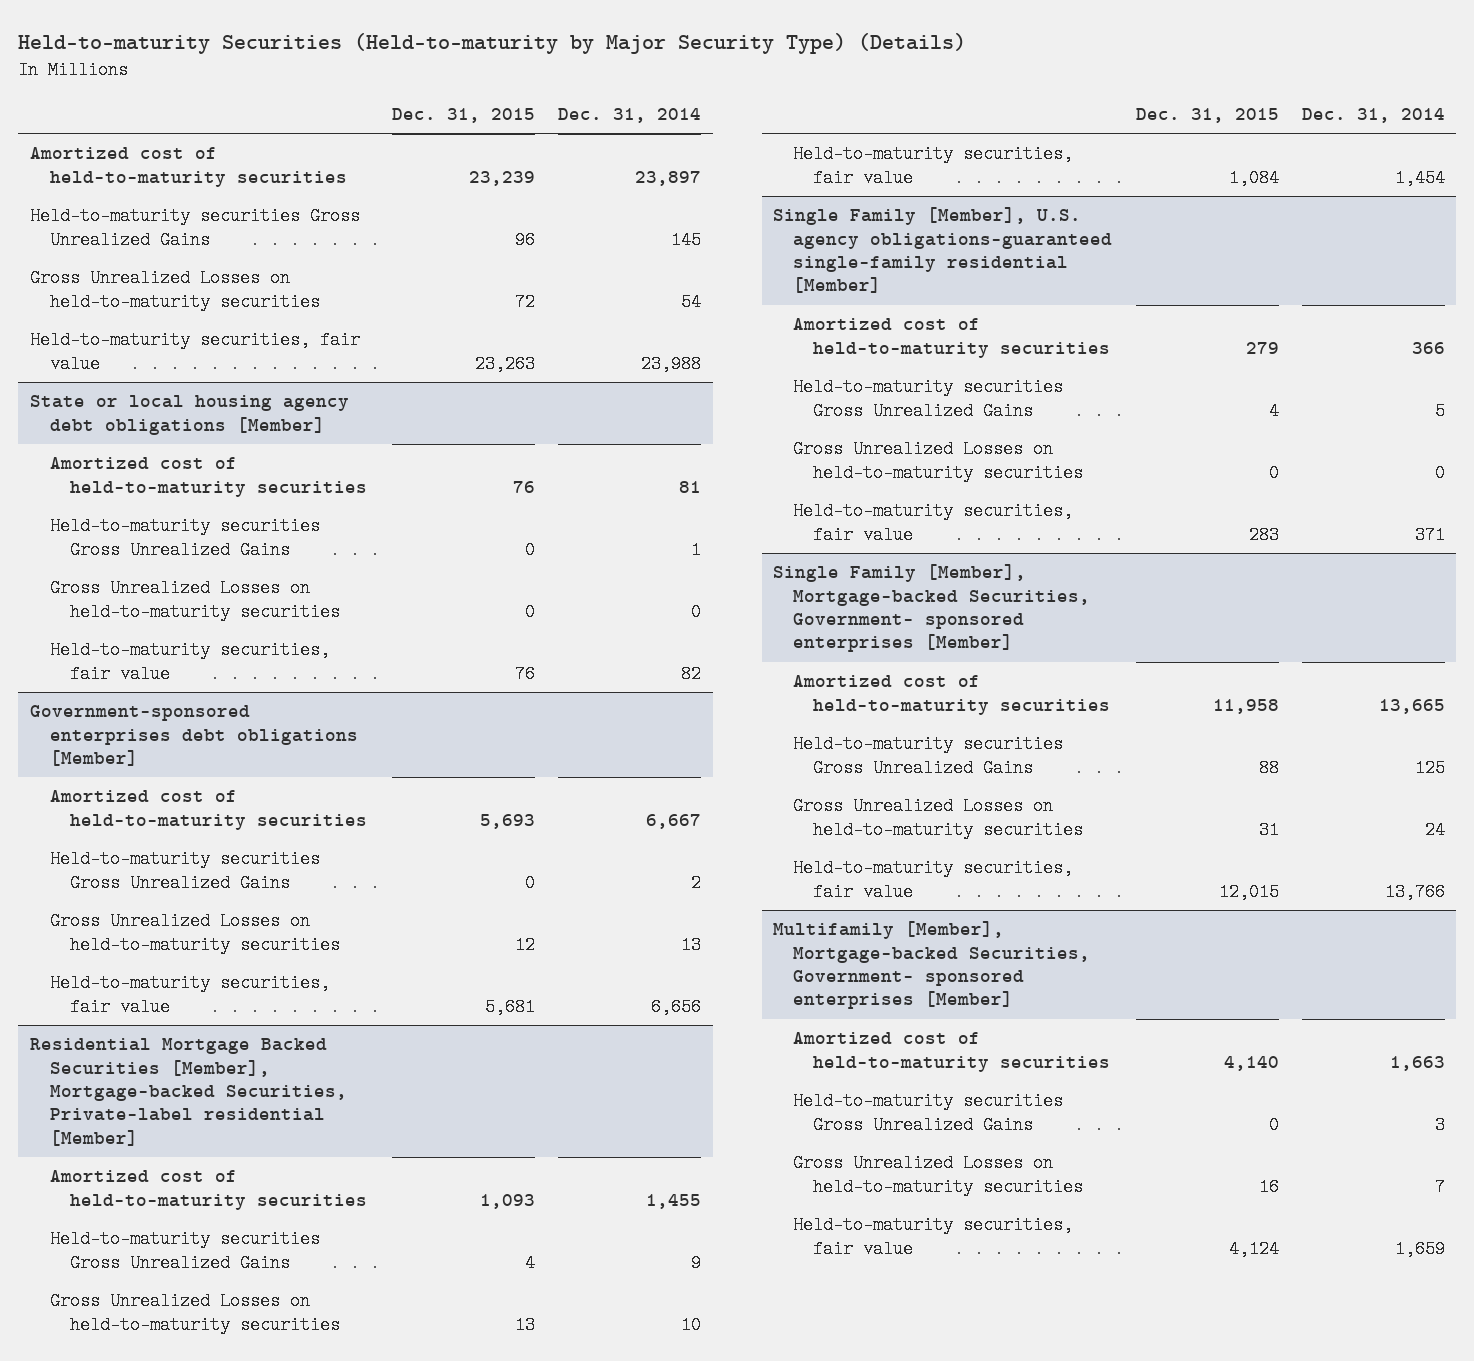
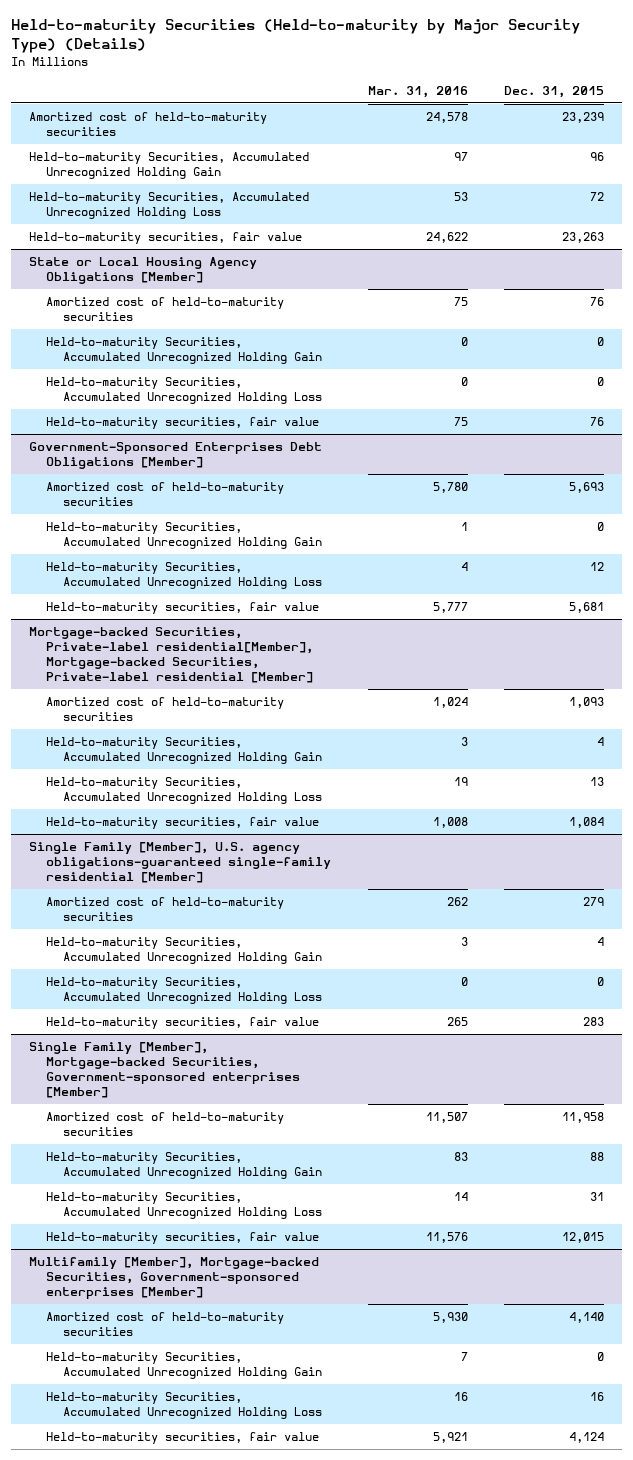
[558,108,702,124] Dec. 31, 2014 -> none
none -> [367,85,468,98] Mar. 31, 2016
[29,207,360,249] Held-to-maturity securities Gross Unrealized Gains -> [29,151,310,180] Held-to-maturity Securities, Accumulated Unrecognized Holding Gain
[29,269,320,311] Gross Unrealized Losses on held-to-maturity securities -> [29,191,310,220] Held-to-maturity Securities, Accumulated Unrecognized Holding Loss
[29,395,349,435] State or local housing agency debt obligations [Member] -> [29,256,258,285] State or Local Housing Agency Obligations [Member]
[49,517,320,559] Held-to-maturity securities Gross Unrealized Gains -> [46,336,323,365] Held-to-maturity Securities, Accumulated Unrecognized Holding Gain
[49,579,340,621] Gross Unrealized Losses on held-to-maturity securities -> [46,376,323,405] Held-to-maturity Securities, Accumulated Unrecognized Holding Loss
[29,705,358,766] Government-sponsored enterprises debt obligations [Member] -> [29,441,323,470] Government-Sponsored Enterprises Debt Obligations [Member]
[49,850,320,892] Held-to-maturity securities Gross Unrealized Gains -> [46,521,323,550] Held-to-maturity Securities, Accumulated Unrecognized Holding Gain
[49,912,340,954] Gross Unrealized Losses on held-to-maturity securities -> [46,561,323,590] Held-to-maturity Securities, Accumulated Unrecognized Holding Loss
[29,1038,347,1146] Residential Mortgage Backed Securities [Member], Mortgage-backed Securities, Private-label residential [Member] -> [29,626,314,684] Mortgage-backed Securities, Private-label residential[Member], Mortgage-backed Securities, Private-label residential [Member]
[49,1230,320,1272] Held-to-maturity securities Gross Unrealized Gains -> [46,736,323,765] Held-to-maturity Securities, Accumulated Unrecognized Holding Gain
[49,1292,340,1334] Gross Unrealized Losses on held-to-maturity securities -> [46,776,323,805] Held-to-maturity Securities, Accumulated Unrecognized Holding Loss
[793,378,1064,420] Held-to-maturity securities Gross Unrealized Gains -> [46,936,323,965] Held-to-maturity Securities, Accumulated Unrecognized Holding Gain
[793,440,1084,482] Gross Unrealized Losses on held-to-maturity securities -> [46,976,323,1005] Held-to-maturity Securities, Accumulated Unrecognized Holding Loss
[773,564,1091,653] Single Family [Member], Mortgage-backed Securities, Government- sponsored enterprises [Member] -> [29,1041,301,1099] Single Family [Member], Mortgage-backed Securities, Government-sponsored enterprises [Member]
[793,735,1064,777] Held-to-maturity securities Gross Unrealized Gains -> [46,1151,323,1180] Held-to-maturity Securities, Accumulated Unrecognized Holding Gain
[793,797,1084,839] Gross Unrealized Losses on held-to-maturity securities -> [46,1191,323,1220] Held-to-maturity Securities, Accumulated Unrecognized Holding Loss
[773,921,1091,1010] Multifamily [Member], Mortgage-backed Securities, Government- sponsored enterprises [Member] -> [29,1256,320,1300] Multifamily [Member], Mortgage-backed Securities, Government-sponsored enterprises [Member]
[793,1092,1064,1134] Held-to-maturity securities Gross Unrealized Gains -> [46,1351,323,1380] Held-to-maturity Securities, Accumulated Unrecognized Holding Gain
[793,1154,1084,1196] Gross Unrealized Losses on held-to-maturity securities -> [46,1391,323,1420] Held-to-maturity Securities, Accumulated Unrecognized Holding Loss

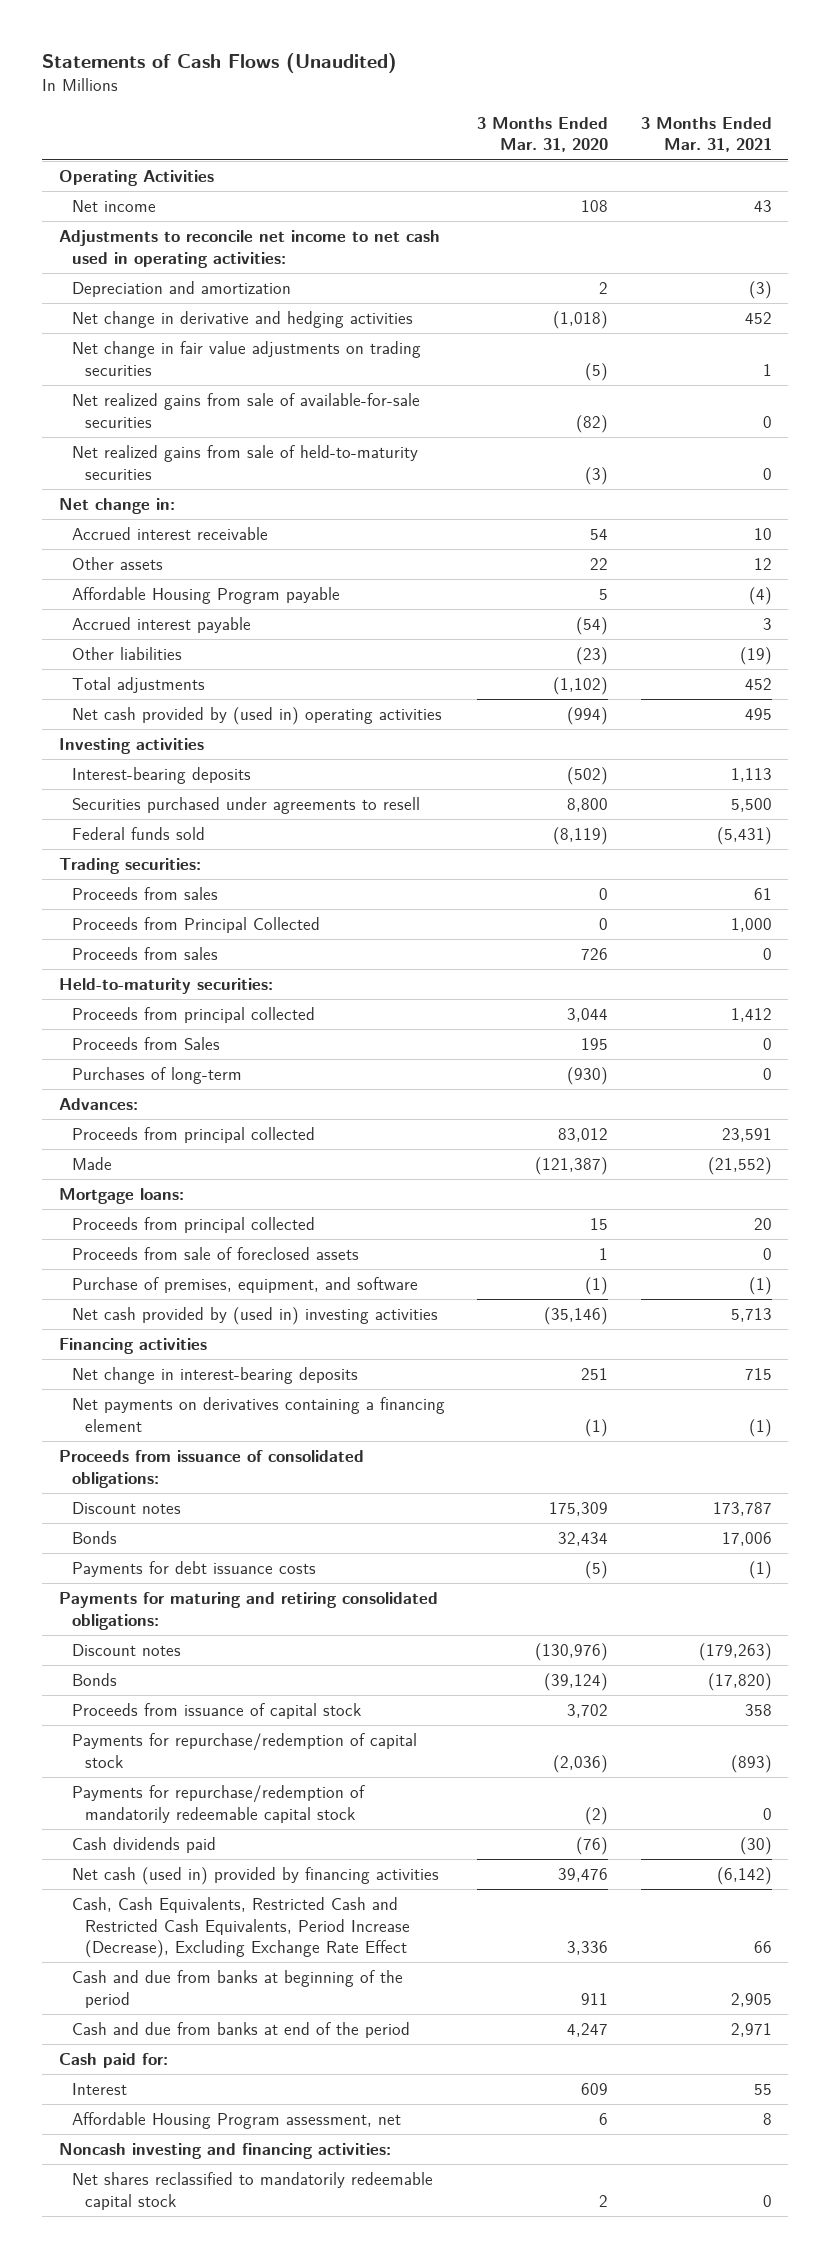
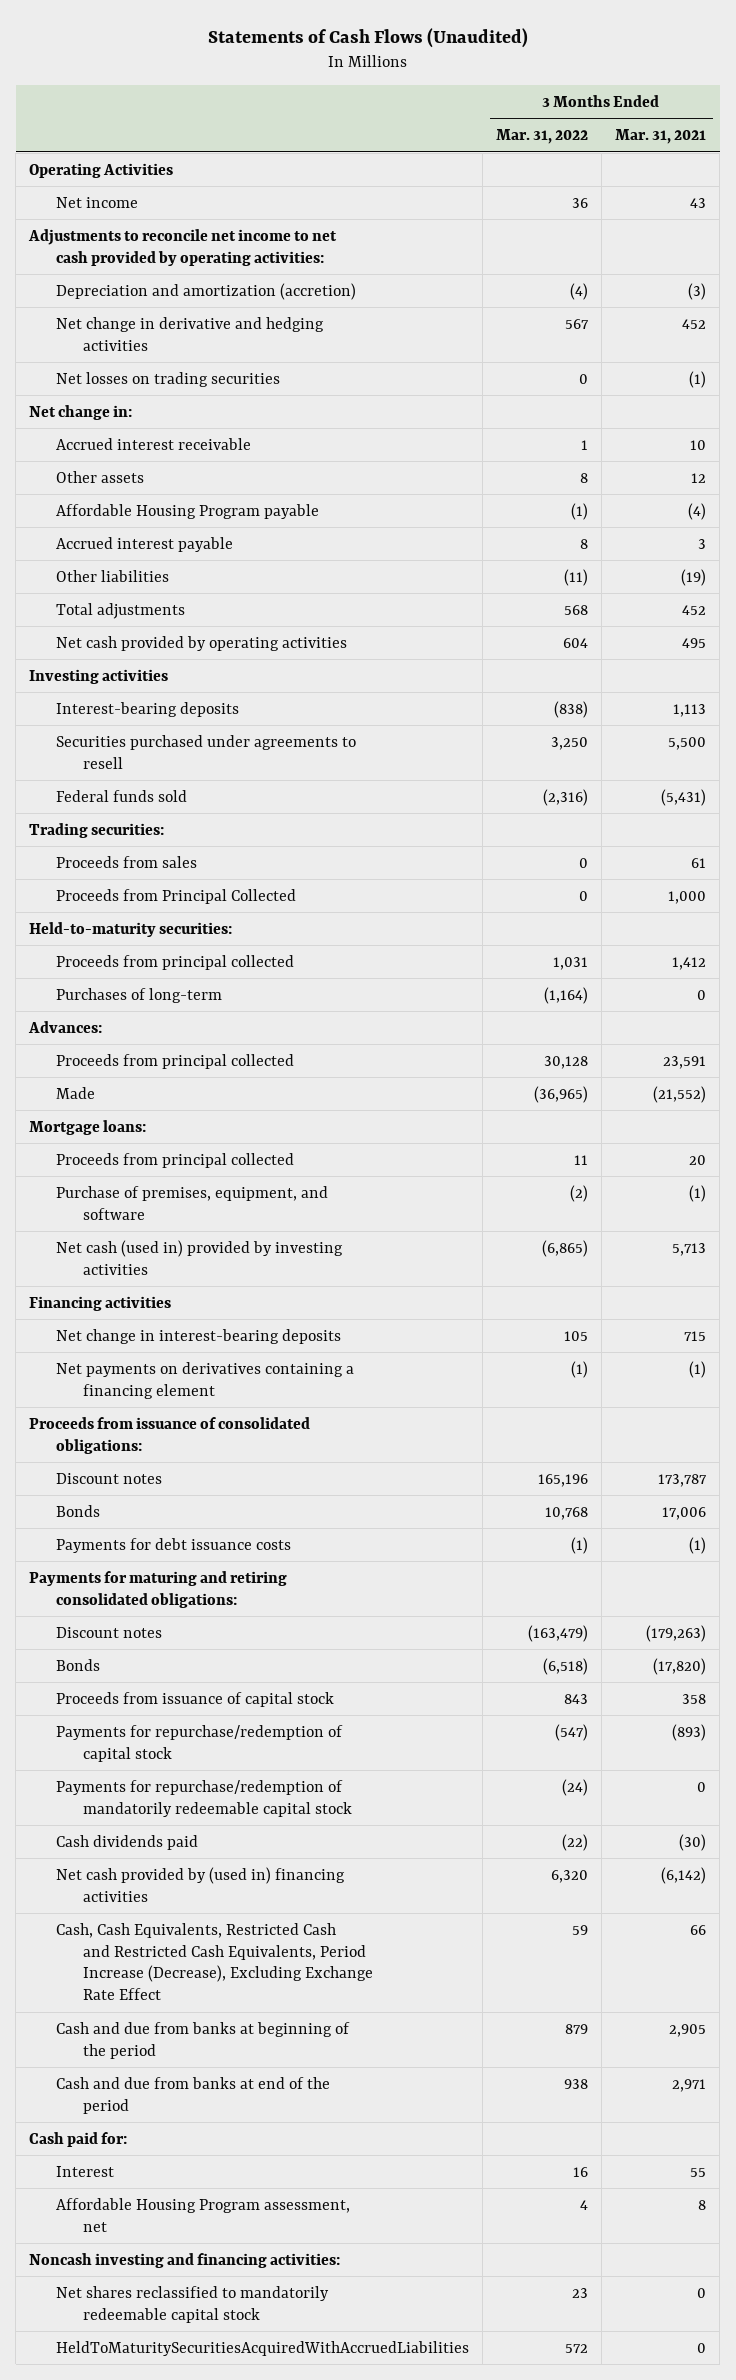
[477,116,609,153] 3 Months Ended Mar. 31, 2020 -> none
none -> [496,129,589,145] Mar. 31, 2022
[58,229,440,268] Adjustments to reconcile net income to net cash used in operating activities: -> [28,228,338,266] Adjustments to reconcile net income to net cash provided by operating activities:
[71,280,291,297] Depreciation and amortization -> [56,282,357,300] Depreciation and amortization (accretion)
[71,340,421,376] Net change in fair value adjustments on trading securities -> none
[71,392,420,428] Net realized gains from sale of available-for-sale securities -> none
[71,444,418,480] Net realized gains from sale of held-to-maturity securities -> none
none -> [56,371,281,387] Net losses on trading securities
[71,706,442,725] Net cash provided by (used in) operating activities -> [56,635,348,651] Net cash provided by operating activities
[71,946,218,960] Proceeds from sales -> none
[71,1036,220,1050] Proceeds from Sales -> none
[71,1246,359,1260] Proceeds from sale of foreclosed assets -> none
[71,1306,438,1325] Net cash provided by (used in) investing activities -> [56,1239,344,1275] Net cash (used in) provided by investing activities
[71,1866,439,1885] Net cash (used in) provided by financing activities -> [56,1866,346,1902] Net cash provided by (used in) financing activities
none -> [56,2340,470,2356] HeldToMaturitySecuritiesAcquiredWithAccruedLiabilities

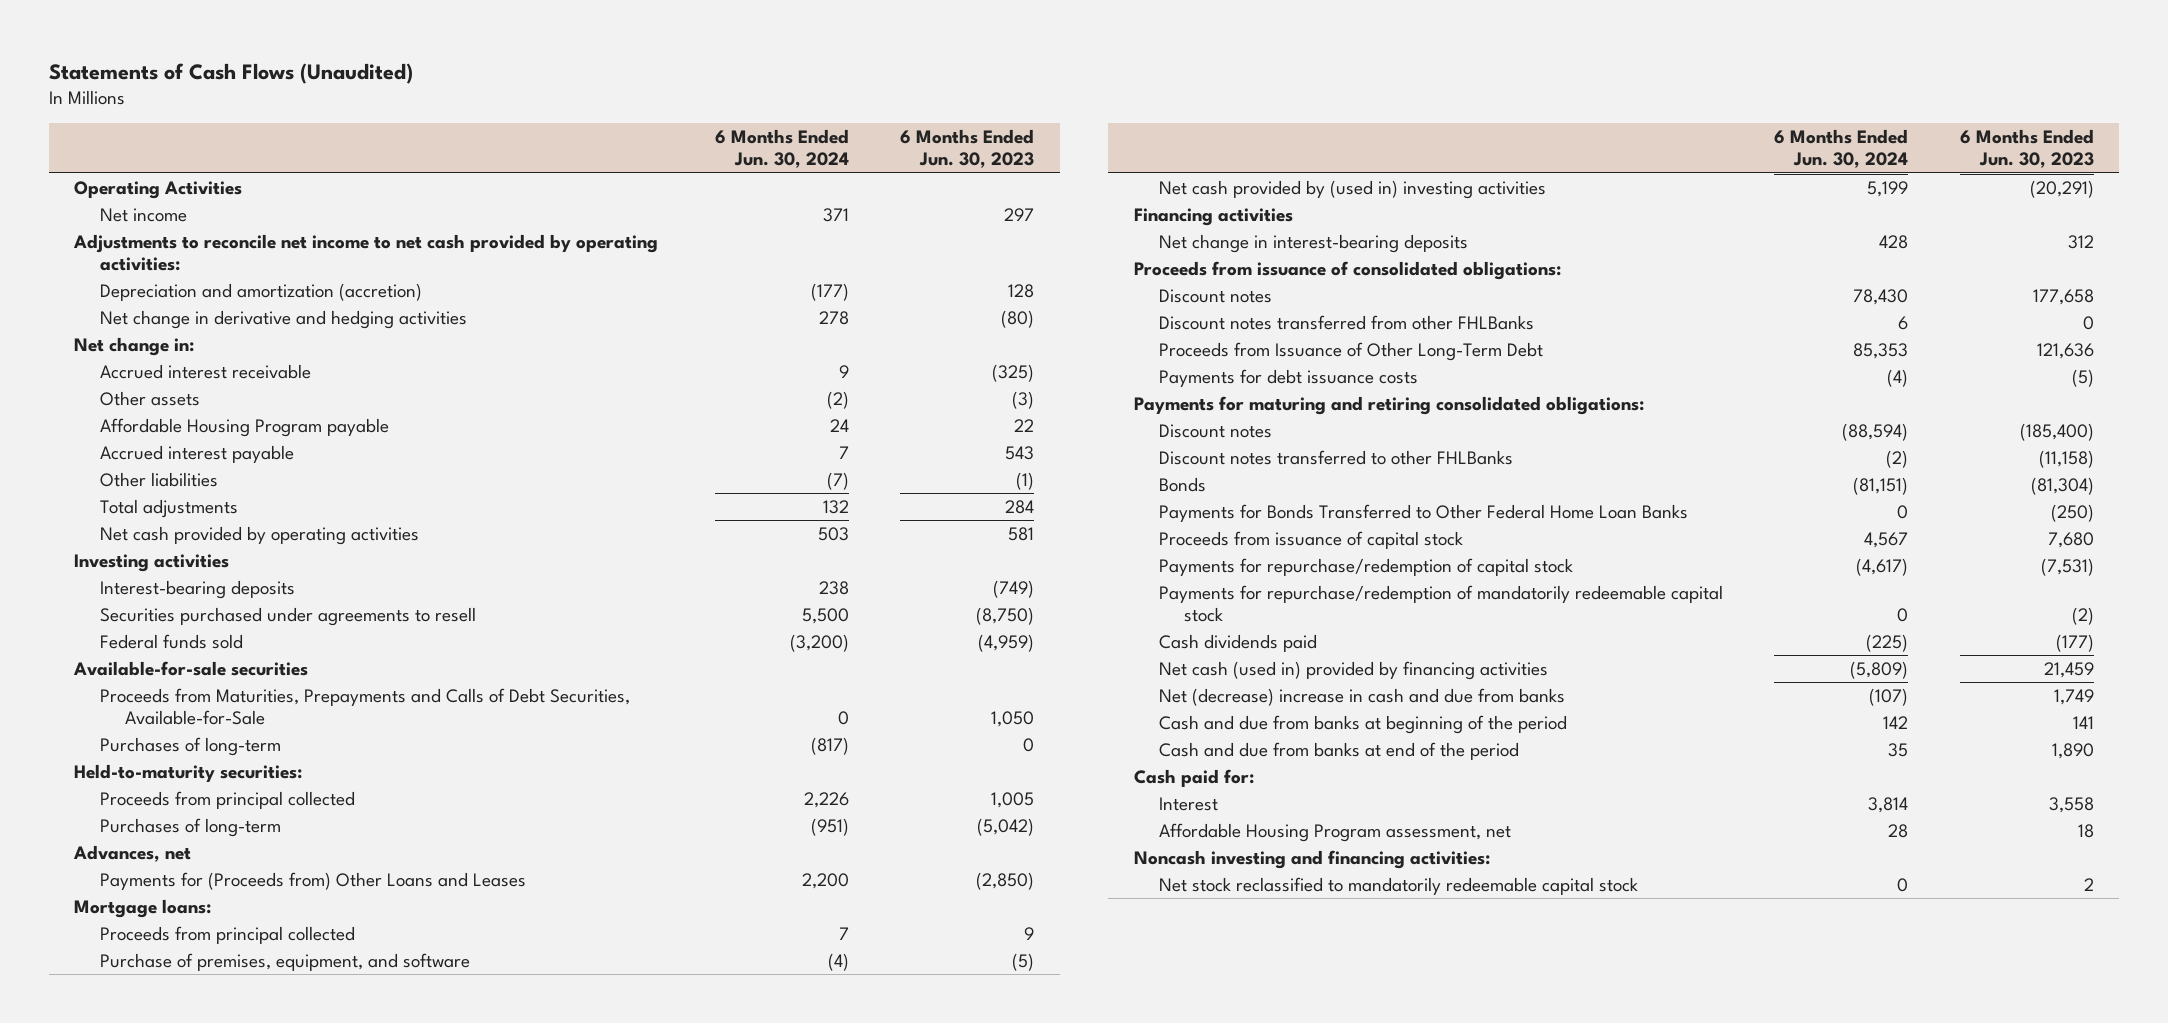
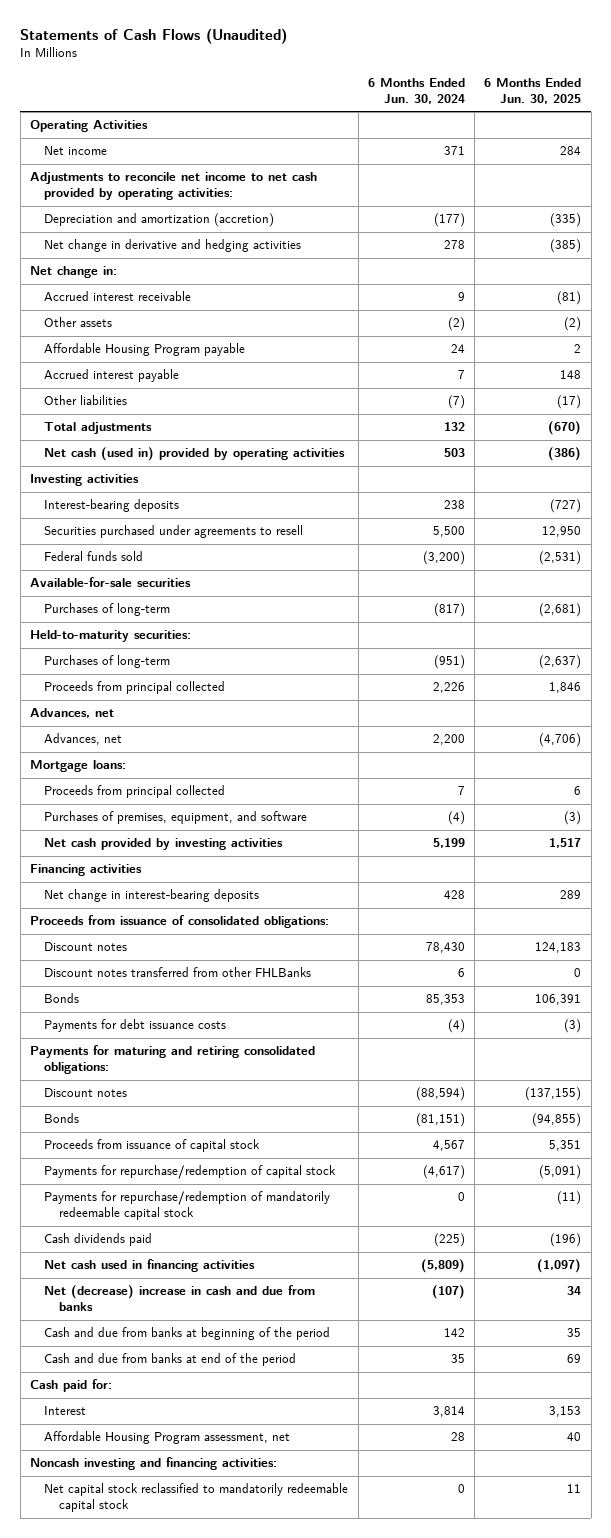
[900,129,1035,169] 6 Months Ended Jun. 30, 2023 -> none
none -> [484,77,582,104] 6 Months Ended Jun. 30, 2025
[99,525,419,545] Net cash provided by operating activities -> [44,447,346,462] Net cash (used in) provided by operating activities
[99,687,630,725] Proceeds from Maturities, Prepayments and Calls of Debt Securities, Available-for-Sale -> none
[99,790,355,809] Proceeds from principal collected -> [44,681,226,695] Proceeds from principal collected
[99,871,526,890] Payments for (Proceeds from) Other Loans and Leases -> [44,733,123,746] Advances, net
[99,952,470,971] Purchase of premises, equipment, and software -> [44,811,308,825] Purchases of premises, equipment, and software
[1159,179,1547,199] Net cash provided by (used in) investing activities -> [44,838,284,851] Net cash provided by investing activities
[1159,341,1544,361] Proceeds from Issuance of Other Long-Term Debt -> [44,993,80,1004] Bonds
[1159,449,1514,465] Discount notes transferred to other FHLBanks -> none
[1159,503,1689,522] Payments for Bonds Transferred to Other Federal Home Loan Banks -> none
[1159,660,1549,680] Net cash (used in) provided by financing activities -> [44,1259,256,1273] Net cash used in financing activities
[1159,876,1639,895] Net stock reclassified to mandatorily redeemable capital stock -> [44,1483,349,1513] Net capital stock reclassified to mandatorily redeemable capital stock

